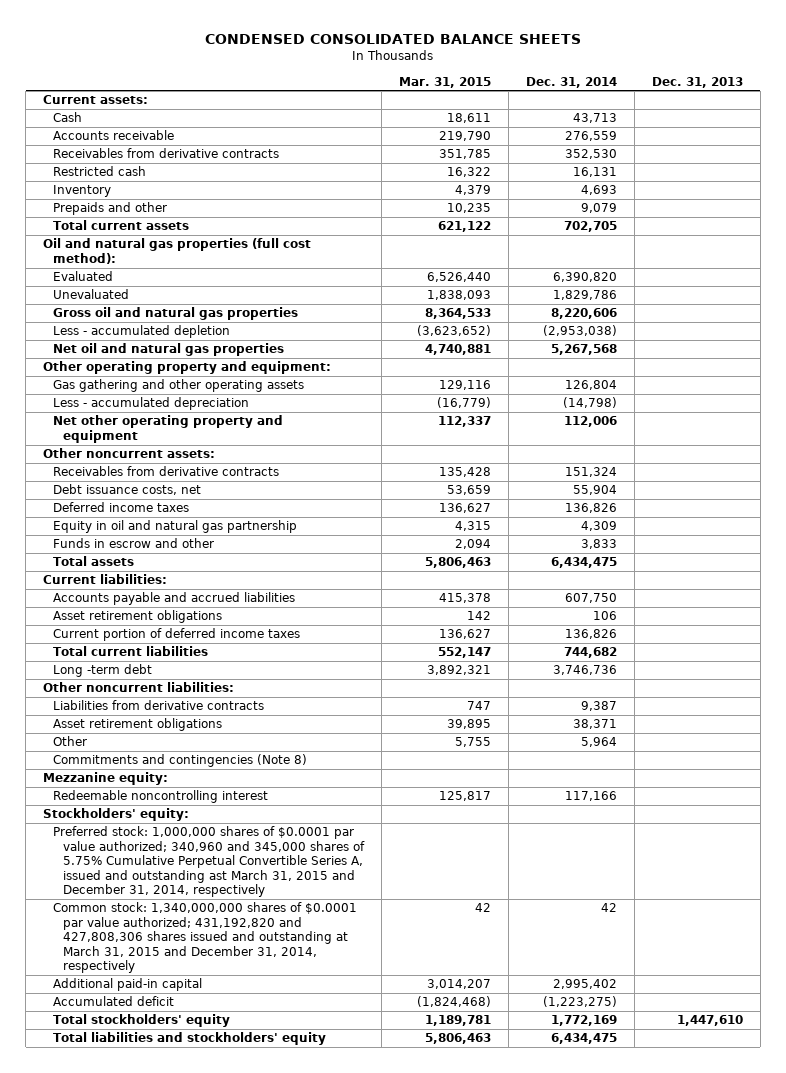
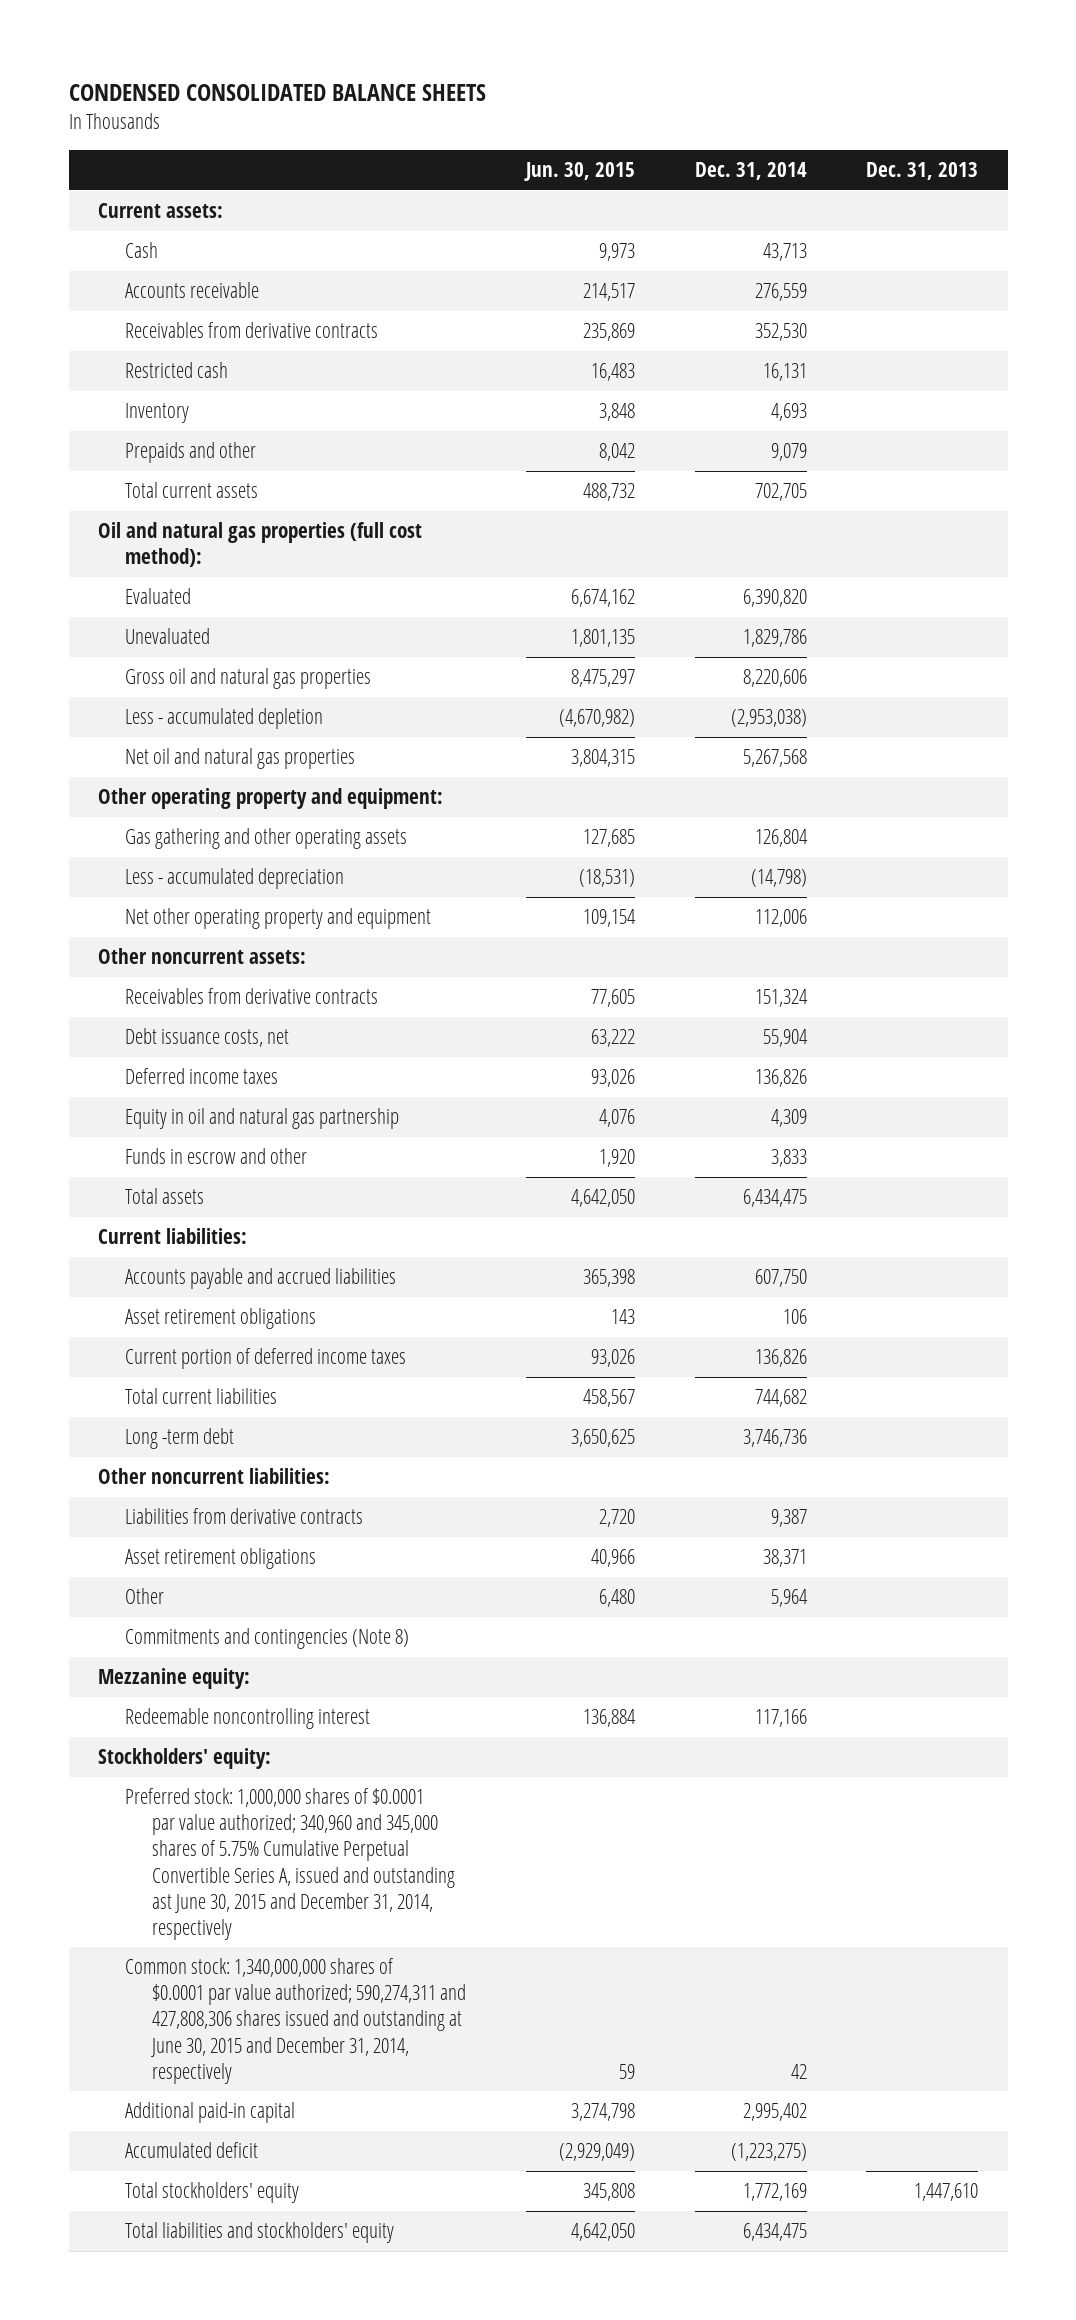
[399,76,492,88] Mar. 31, 2015 -> none
none -> [523,162,635,182] Jun. 30, 2015
[53,826,366,898] Preferred stock: 1,000,000 shares of $0.0001 par value authorized; 340,960 and 345,000 shares of 5.75% Cumulative Perpetual Convertible Series A, issued and outstanding ast March 31, 2015 and December 31, 2014, respectively -> [125,1788,456,1940] Preferred stock: 1,000,000 shares of $0.0001 par value authorized; 340,960 and 345,000 shares of 5.75% Cumulative Perpetual Convertible Series A, issued and outstanding ast June 30, 2015 and December 31, 2014, respectively
[53,902,358,974] Common stock: 1,340,000,000 shares of $0.0001 par value authorized; 431,192,820 and 427,808,306 shares issued and outstanding at March 31, 2015 and December 31, 2014, respectively -> [125,1958,467,2084] Common stock: 1,340,000,000 shares of $0.0001 par value authorized; 590,274,311 and 427,808,306 shares issued and outstanding at June 30, 2015 and December 31, 2014, respectively

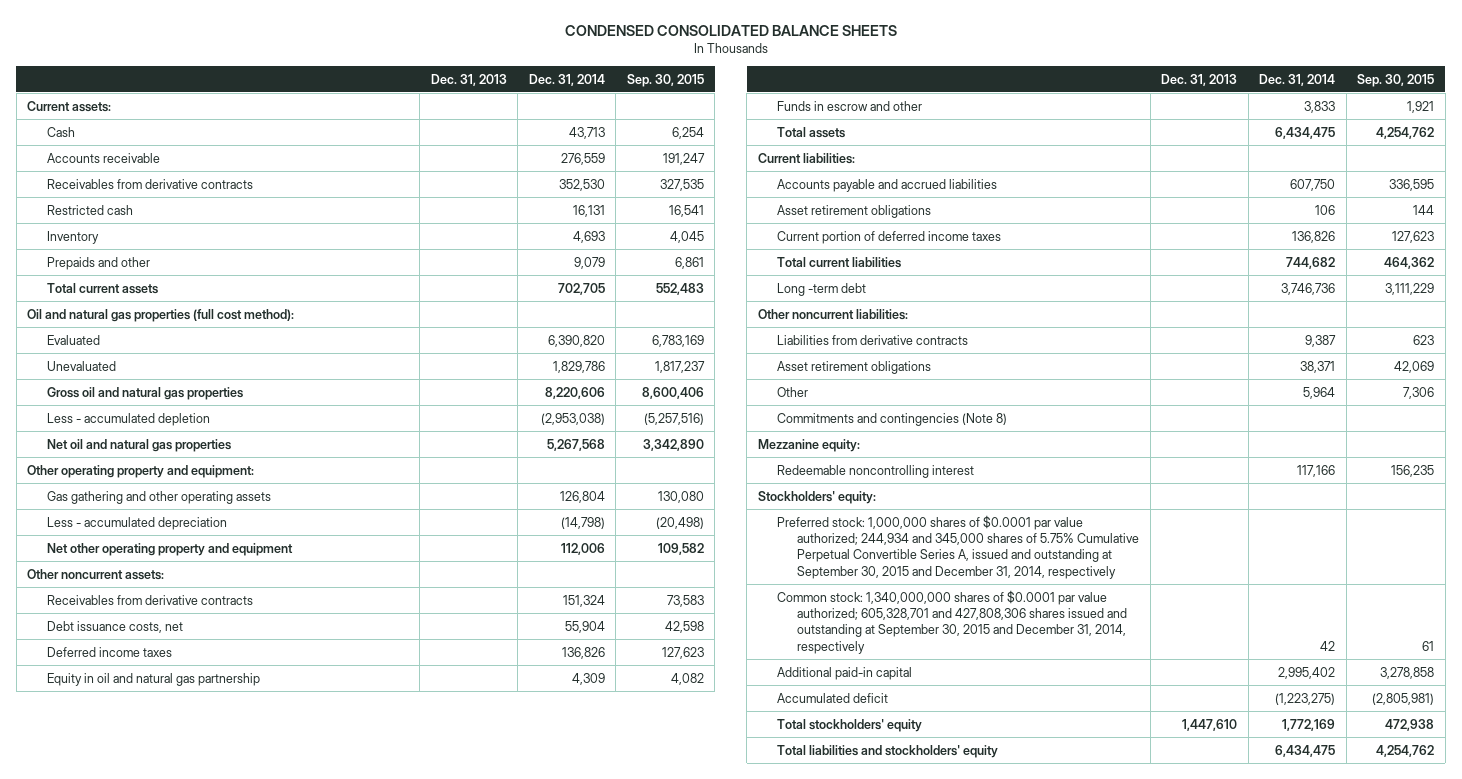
[523,162,635,182] Jun. 30, 2015 -> none
none -> [626,73,704,87] Sep. 30, 2015
[125,1788,456,1940] Preferred stock: 1,000,000 shares of $0.0001 par value authorized; 340,960 and 345,000 shares of 5.75% Cumulative Perpetual Convertible Series A, issued and outstanding ast June 30, 2015 and December 31, 2014, respectively -> [777,514,1140,579] Preferred stock: 1,000,000 shares of $0.0001 par value authorized; 244,934 and 345,000 shares of 5.75% Cumulative Perpetual Convertible Series A, issued and outstanding at September 30, 2015 and December 31, 2014, respectively
[125,1958,467,2084] Common stock: 1,340,000,000 shares of $0.0001 par value authorized; 590,274,311 and 427,808,306 shares issued and outstanding at June 30, 2015 and December 31, 2014, respectively -> [777,589,1128,654] Common stock: 1,340,000,000 shares of $0.0001 par value authorized; 605,328,701 and 427,808,306 shares issued and outstanding at September 30, 2015 and December 31, 2014, respectively

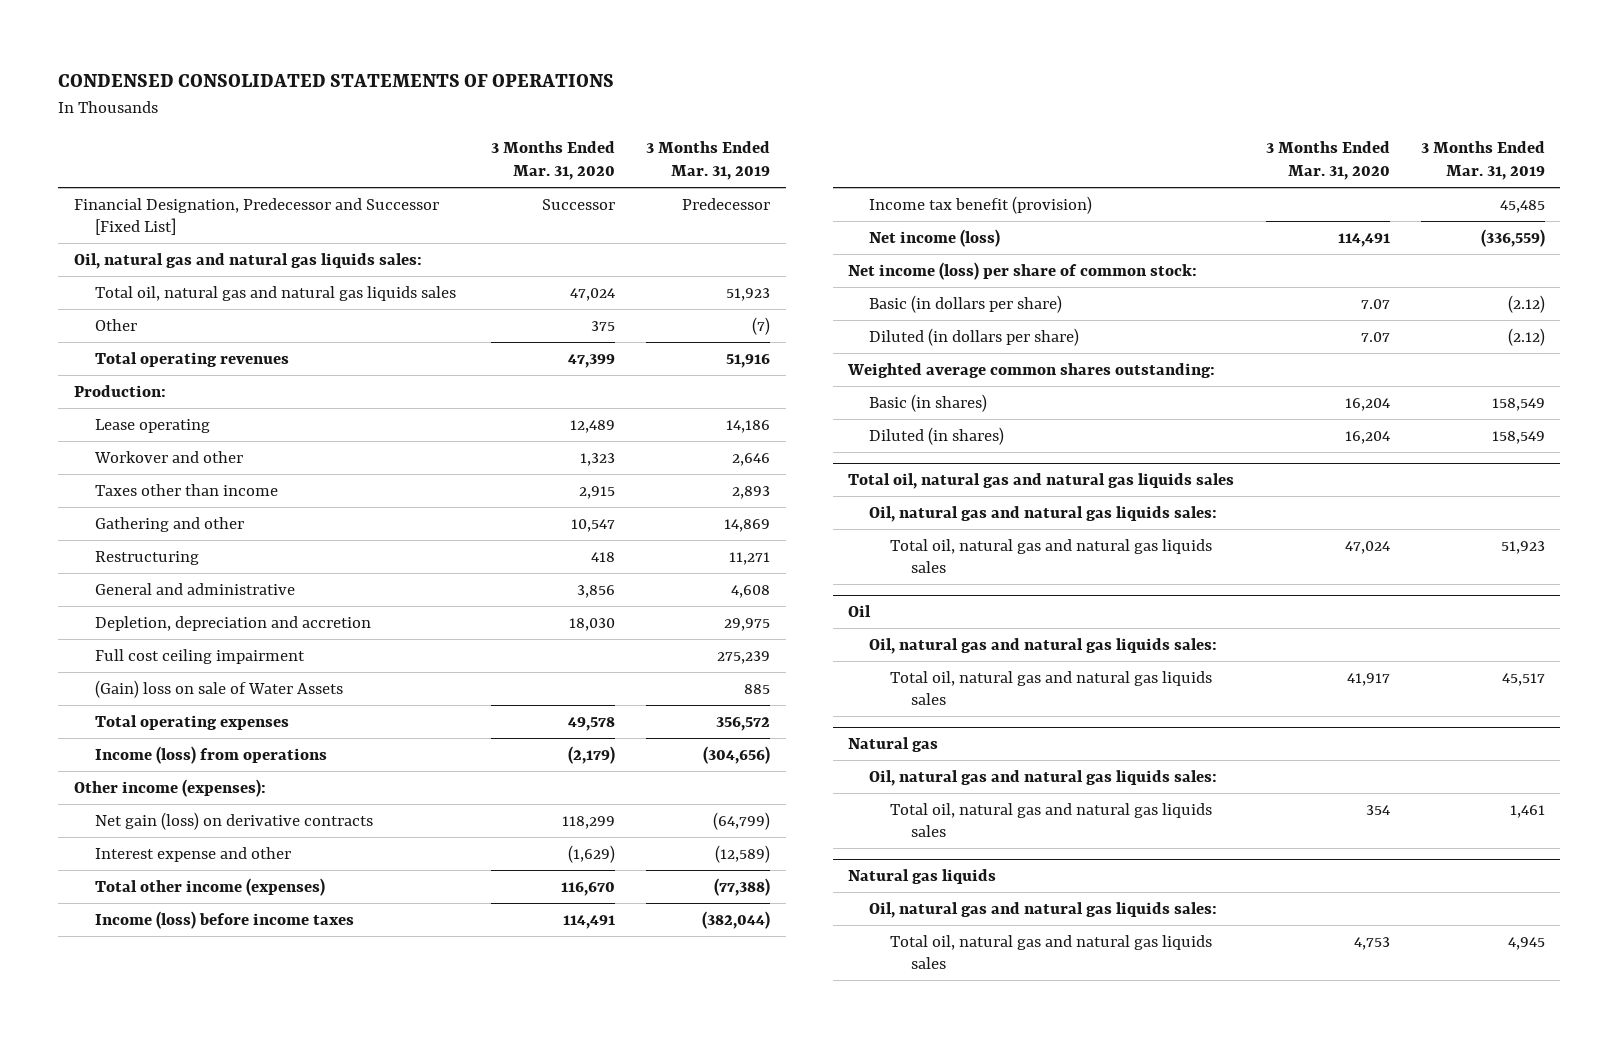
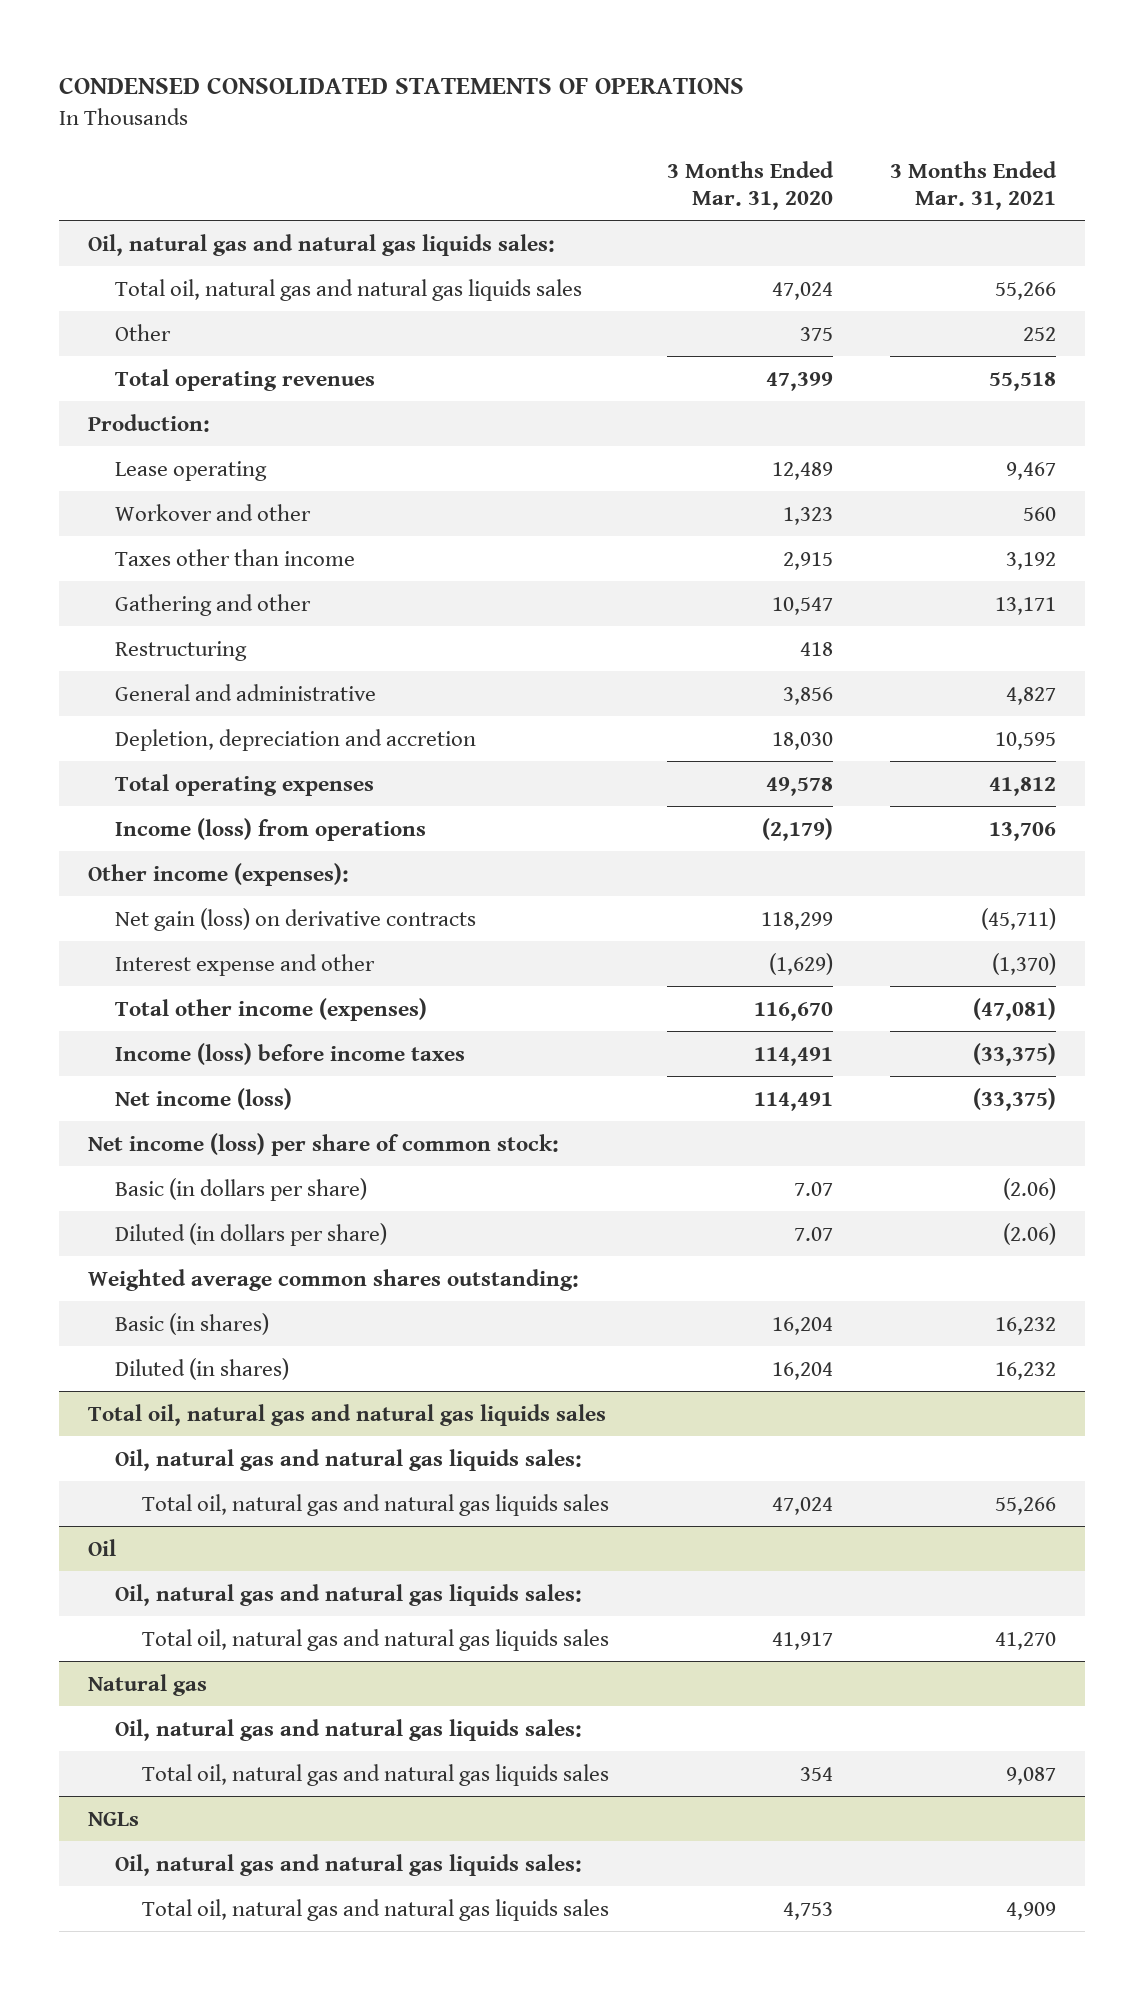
[646,141,771,180] 3 Months Ended Mar. 31, 2019 -> none
none -> [890,160,1058,210] 3 Months Ended Mar. 31, 2021
[73,197,439,236] Financial Designation, Predecessor and Successor [Fixed List] -> none
[94,648,305,664] Full cost ceiling impairment -> none
[94,679,343,698] (Gain) loss on sale of Water Assets -> none
[869,195,1093,214] Income tax benefit (provision) -> none
[848,869,997,885] Natural gas liquids -> [87,1811,139,1826] NGLs

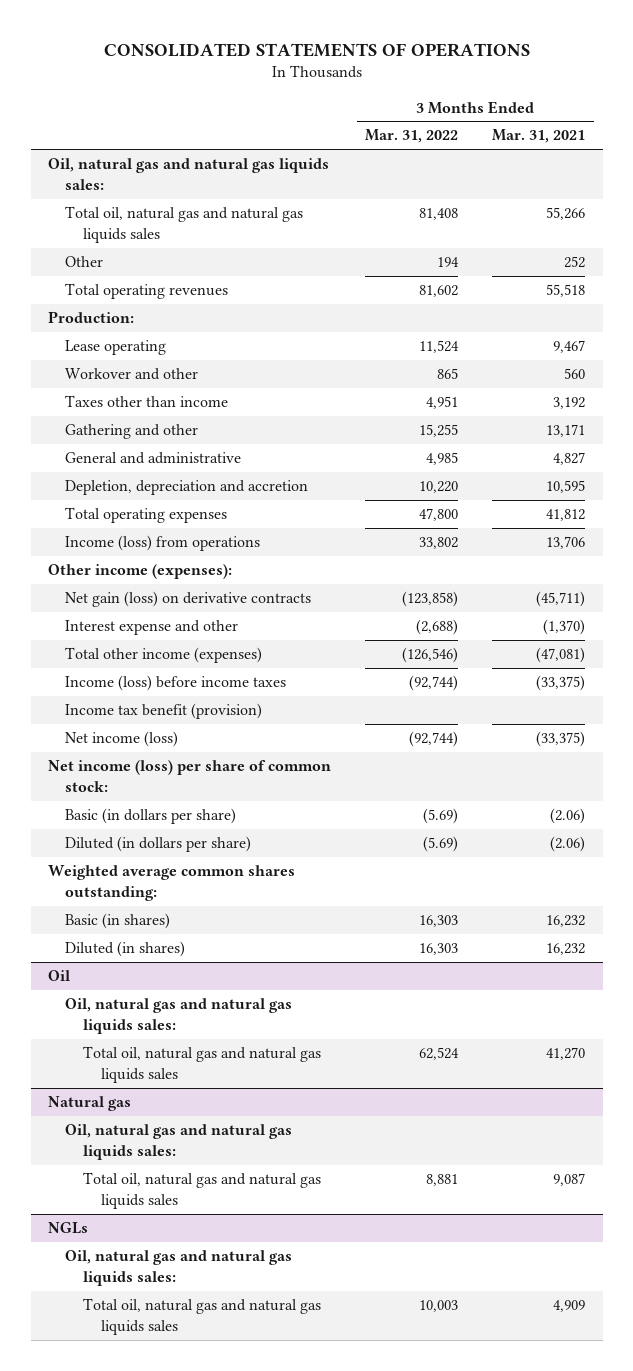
[59,77,745,95] CONDENSED CONSOLIDATED STATEMENTS OF OPERATIONS -> [103,42,530,57] CONSOLIDATED STATEMENTS OF OPERATIONS
[666,160,834,210] 3 Months Ended Mar. 31, 2020 -> none
none -> [365,129,459,144] Mar. 31, 2022
[114,640,247,661] Restructuring -> none
none -> [65,703,263,720] Income tax benefit (provision)
[87,1403,606,1426] Total oil, natural gas and natural gas liquids sales -> none
[114,1448,582,1471] Oil, natural gas and natural gas liquids sales: -> none
[142,1493,610,1516] Total oil, natural gas and natural gas liquids sales -> none

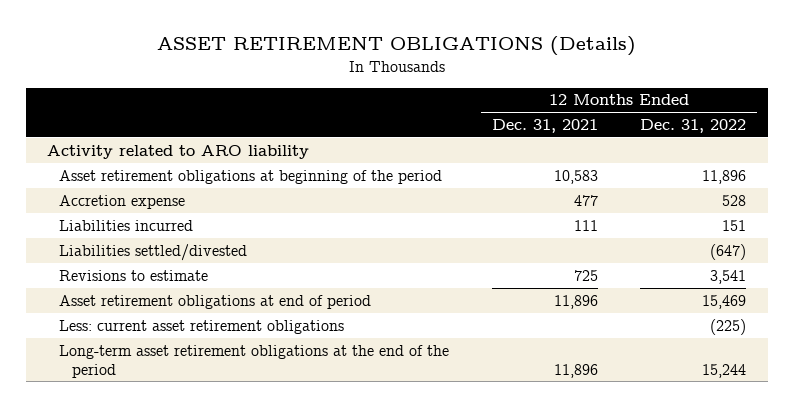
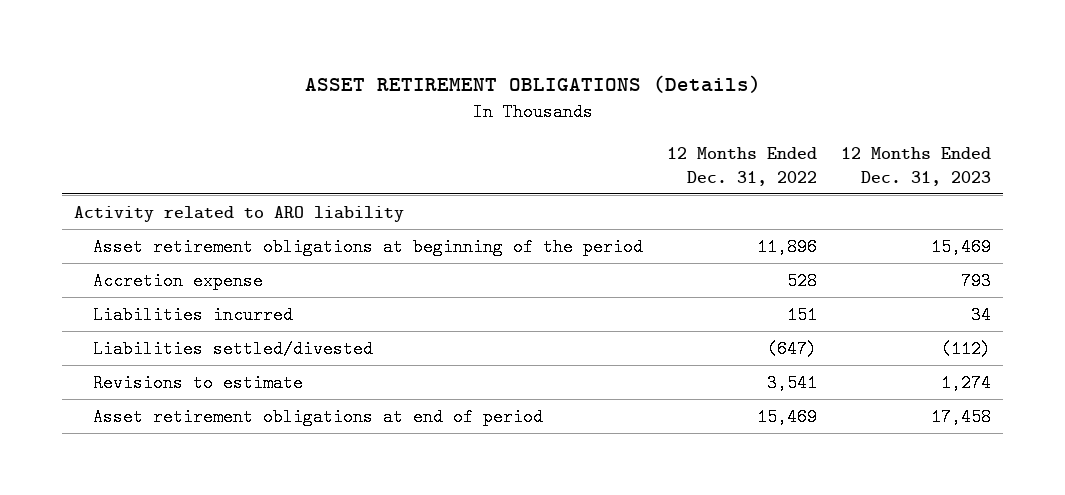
[491,118,598,133] Dec. 31, 2021 -> none
none -> [841,147,992,186] 12 Months Ended Dec. 31, 2023
[59,319,345,334] Less: current asset retirement obligations -> none
[59,344,450,378] Long-term asset retirement obligations at the end of the period -> none

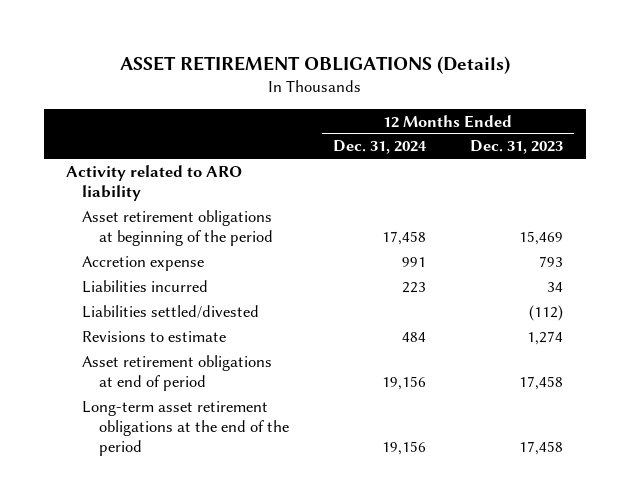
[666,147,817,186] 12 Months Ended Dec. 31, 2022 -> none
none -> [332,140,427,155] Dec. 31, 2024
none -> [82,400,289,456] Long-term asset retirement obligations at the end of the period

